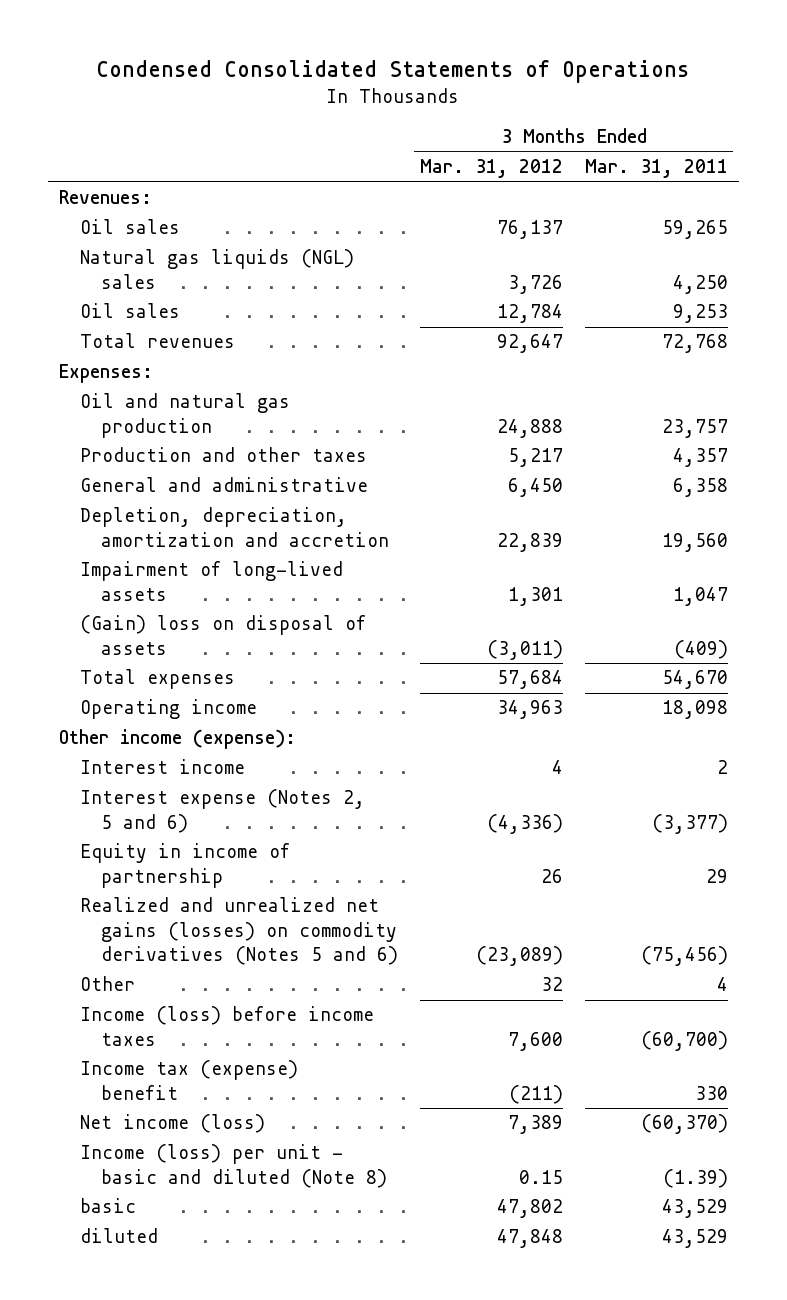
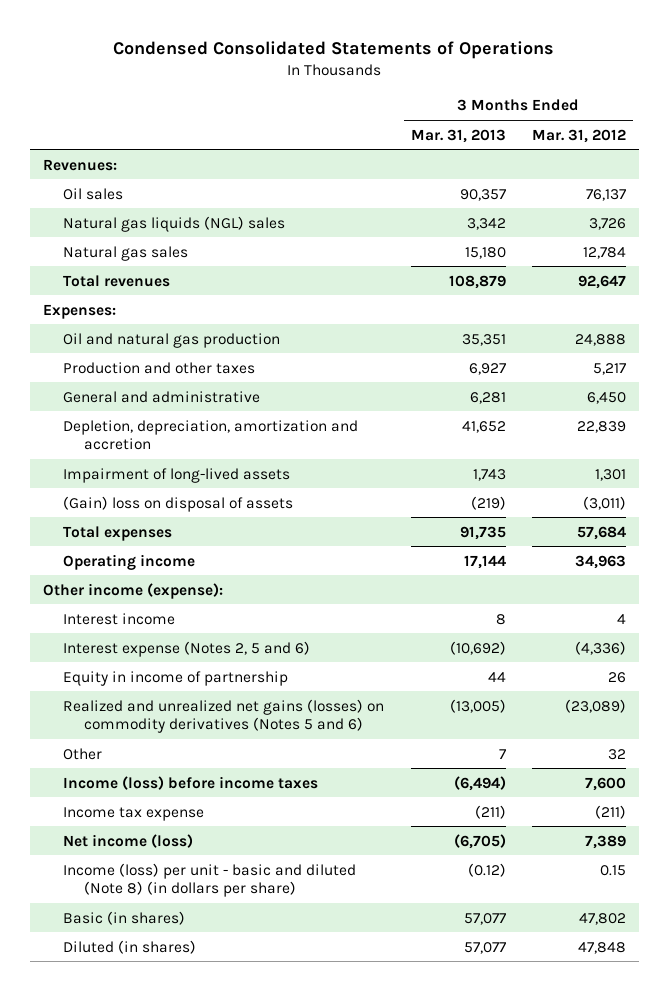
[584,159,728,179] Mar. 31, 2011 -> none
none -> [410,128,506,143] Mar. 31, 2013
[79,303,180,319] Oil sales -> [63,245,189,261] Natural gas sales
[79,1060,298,1100] Income tax (expense) benefit -> [63,806,205,821] Income tax expense
[79,1144,388,1188] Income (loss) per unit - basic and diluted (Note 8) -> [63,862,357,897] Income (loss) per unit - basic and diluted (Note 8) (in dollars per share)
[79,1198,136,1214] basic -> [63,910,186,925] Basic (in shares)
[79,1228,158,1244] diluted -> [63,939,197,954] Diluted (in shares)

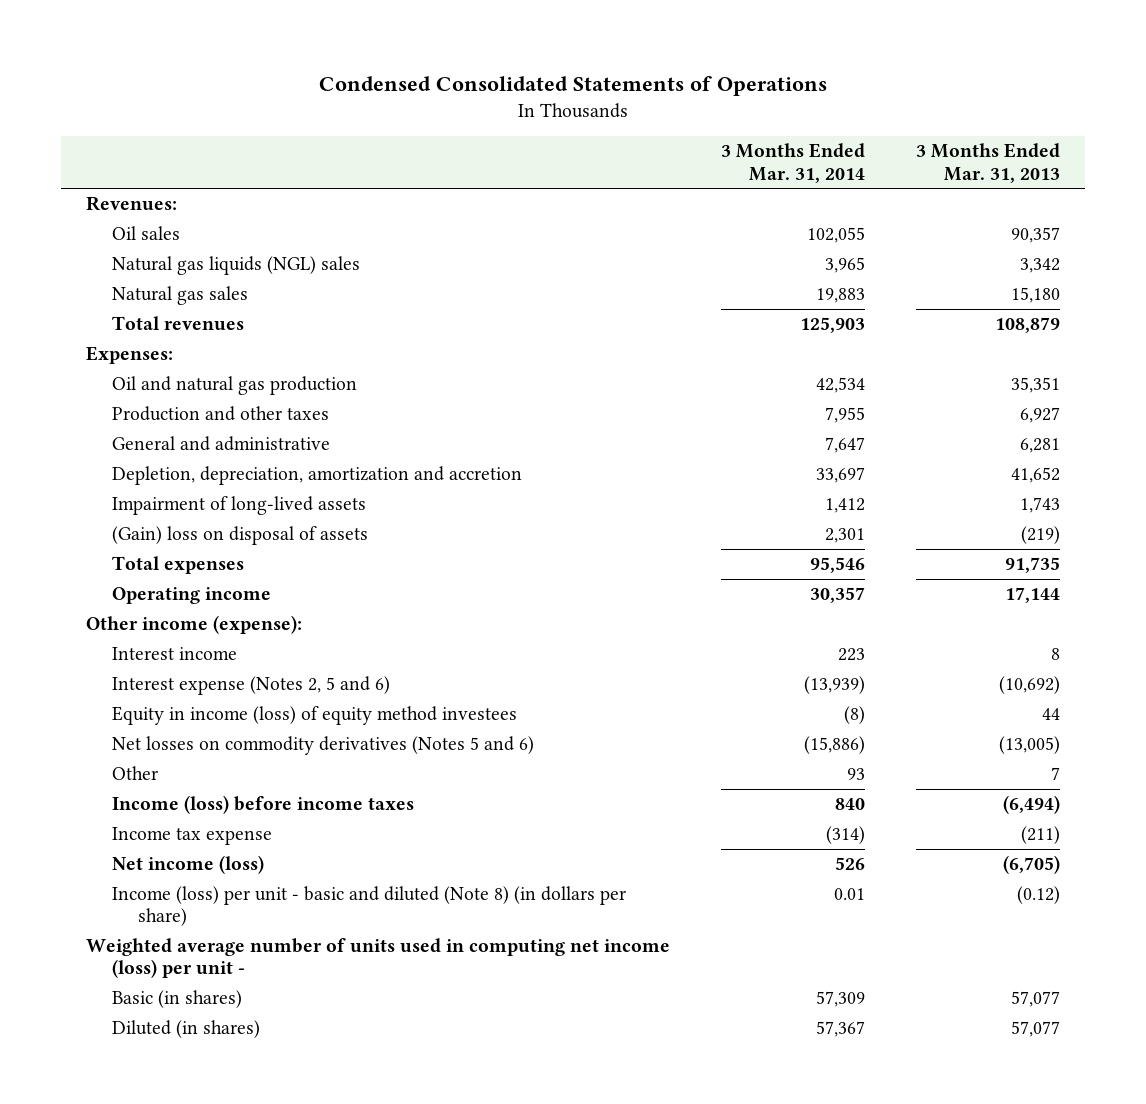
[531,128,626,143] Mar. 31, 2012 -> none
none -> [721,143,866,183] 3 Months Ended Mar. 31, 2014
[63,670,289,686] Equity in income of partnership -> [112,706,518,726] Equity in income (loss) of equity method investees
[63,698,385,733] Realized and unrealized net gains (losses) on commodity derivatives (Notes 5 and 6) -> [112,736,535,756] Net losses on commodity derivatives (Notes 5 and 6)
none -> [86,938,671,979] Weighted average number of units used in computing net income (loss) per unit -

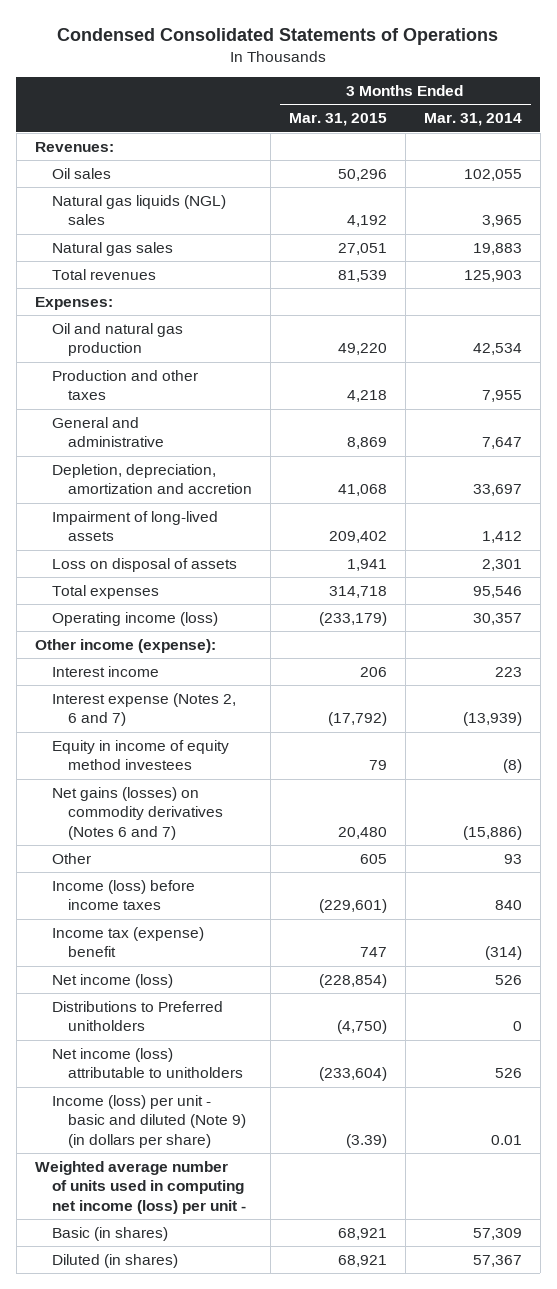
[915,143,1060,183] 3 Months Ended Mar. 31, 2013 -> none
none -> [289,113,388,127] Mar. 31, 2015
[112,526,369,546] (Gain) loss on disposal of assets -> [51,557,237,572] Loss on disposal of assets
[112,587,272,605] Operating income -> [51,611,218,626] Operating income (loss)
[112,676,391,696] Interest expense (Notes 2, 5 and 6) -> [51,692,236,727] Interest expense (Notes 2, 6 and 7)
[112,706,518,726] Equity in income (loss) of equity method investees -> [51,739,229,771] Equity in income of equity method investees
[112,736,535,756] Net losses on commodity derivatives (Notes 5 and 6) -> [51,786,224,841] Net gains (losses) on commodity derivatives (Notes 6 and 7)
[112,827,273,846] Income tax expense -> [51,926,204,958] Income tax (expense) benefit
none -> [51,1000,223,1032] Distributions to Preferred unitholders
none -> [51,1047,244,1079] Net income (loss) attributable to unitholders
[112,886,627,927] Income (loss) per unit - basic and diluted (Note 8) (in dollars per share) -> [51,1094,247,1149] Income (loss) per unit - basic and diluted (Note 9) (in dollars per share)

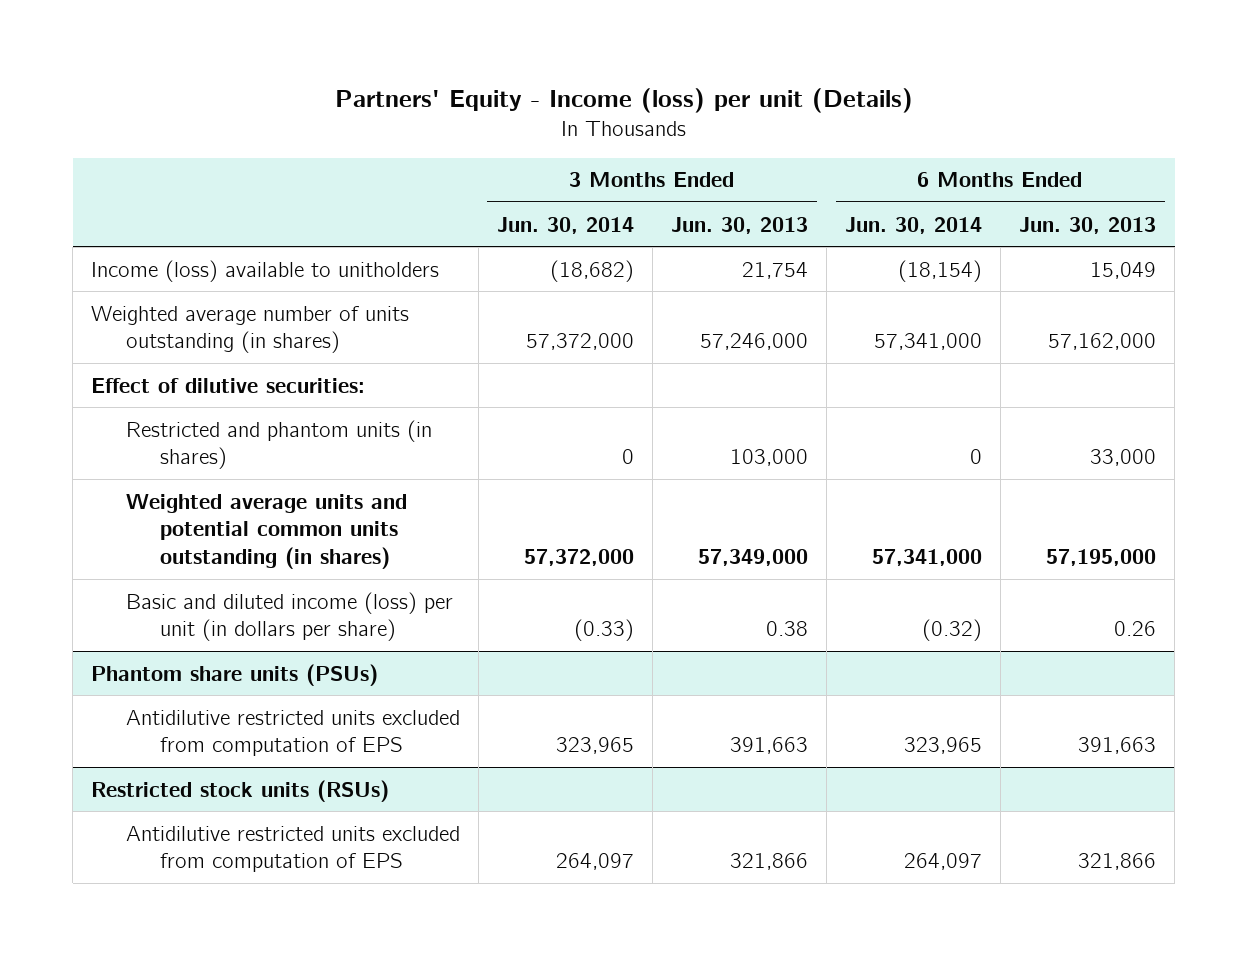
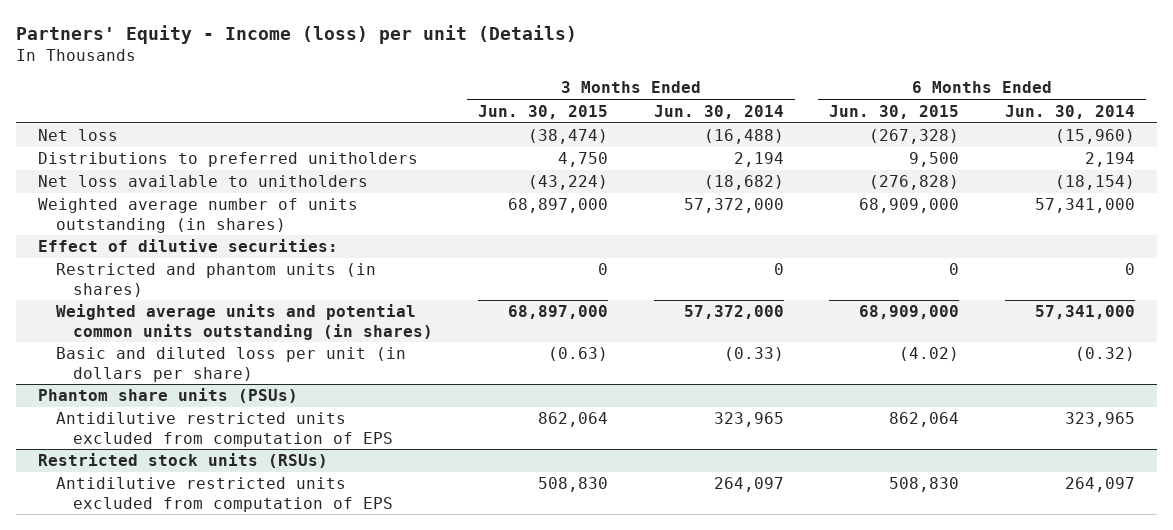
[670,216,808,234] Jun. 30, 2013 -> none
[1019,216,1157,234] Jun. 30, 2013 -> none
none -> [478,104,609,119] Jun. 30, 2015
none -> [829,104,960,119] Jun. 30, 2015
none -> [38,129,119,142] Net loss
none -> [38,152,419,168] Distributions to preferred unitholders
[91,259,440,282] Income (loss) available to unitholders -> [38,175,369,188] Net loss available to unitholders
[125,591,453,642] Basic and diluted income (loss) per unit (in dollars per share) -> [55,347,406,382] Basic and diluted loss per unit (in dollars per share)

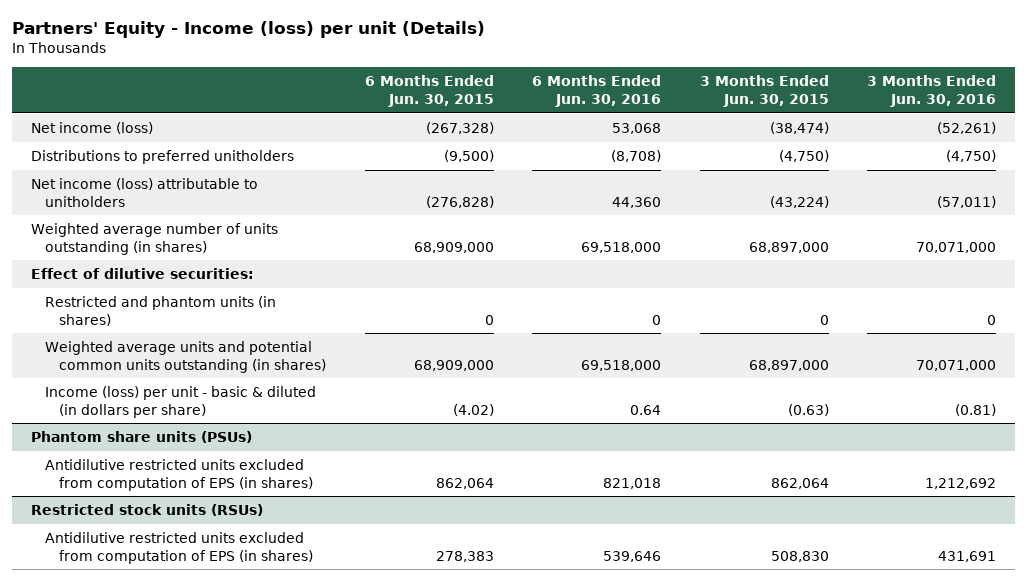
[653,104,784,119] Jun. 30, 2014 -> none
[1004,104,1135,119] Jun. 30, 2014 -> none
none -> [532,75,662,107] 6 Months Ended Jun. 30, 2016
none -> [867,75,997,107] 3 Months Ended Jun. 30, 2016
[38,129,119,142] Net loss -> [31,122,154,135] Net income (loss)
[558,152,609,168] 4,750 -> [778,150,829,163] (4,750)
[909,152,960,168] 9,500 -> [443,150,494,163] (9,500)
[38,175,369,188] Net loss available to unitholders -> [31,178,259,207] Net income (loss) attributable to unitholders
[55,347,406,382] Basic and diluted loss per unit (in dollars per share) -> [45,386,317,418] Income (loss) per unit - basic & diluted (in dollars per share)
[55,412,394,447] Antidilutive restricted units excluded from computation of EPS -> [45,459,314,491] Antidilutive restricted units excluded from computation of EPS (in shares)
[55,477,394,512] Antidilutive restricted units excluded from computation of EPS -> [45,532,314,564] Antidilutive restricted units excluded from computation of EPS (in shares)
[889,477,960,493] 508,830 -> [435,550,494,562] 278,383

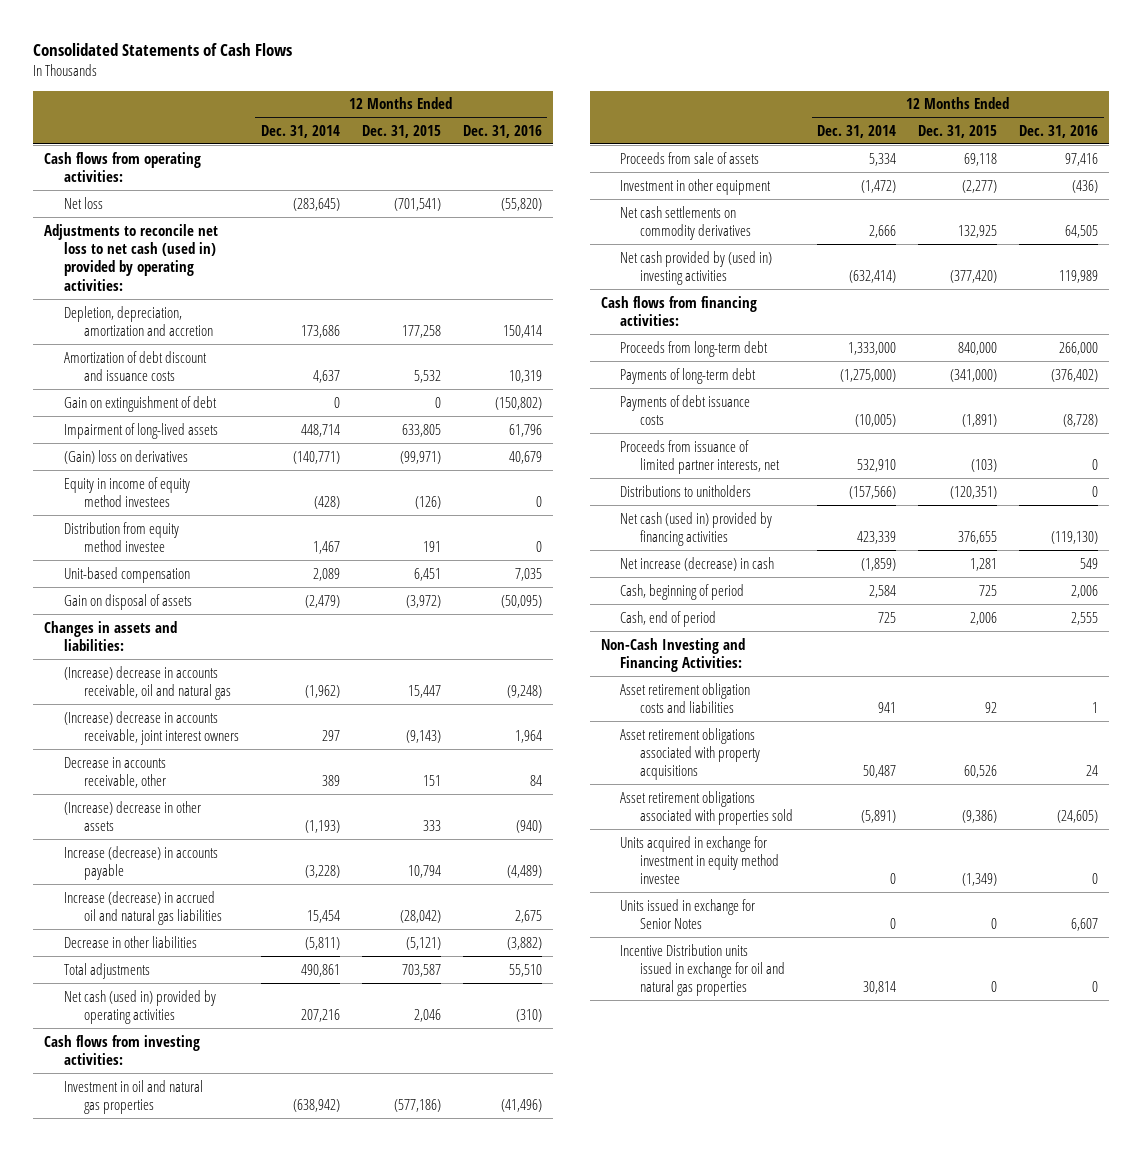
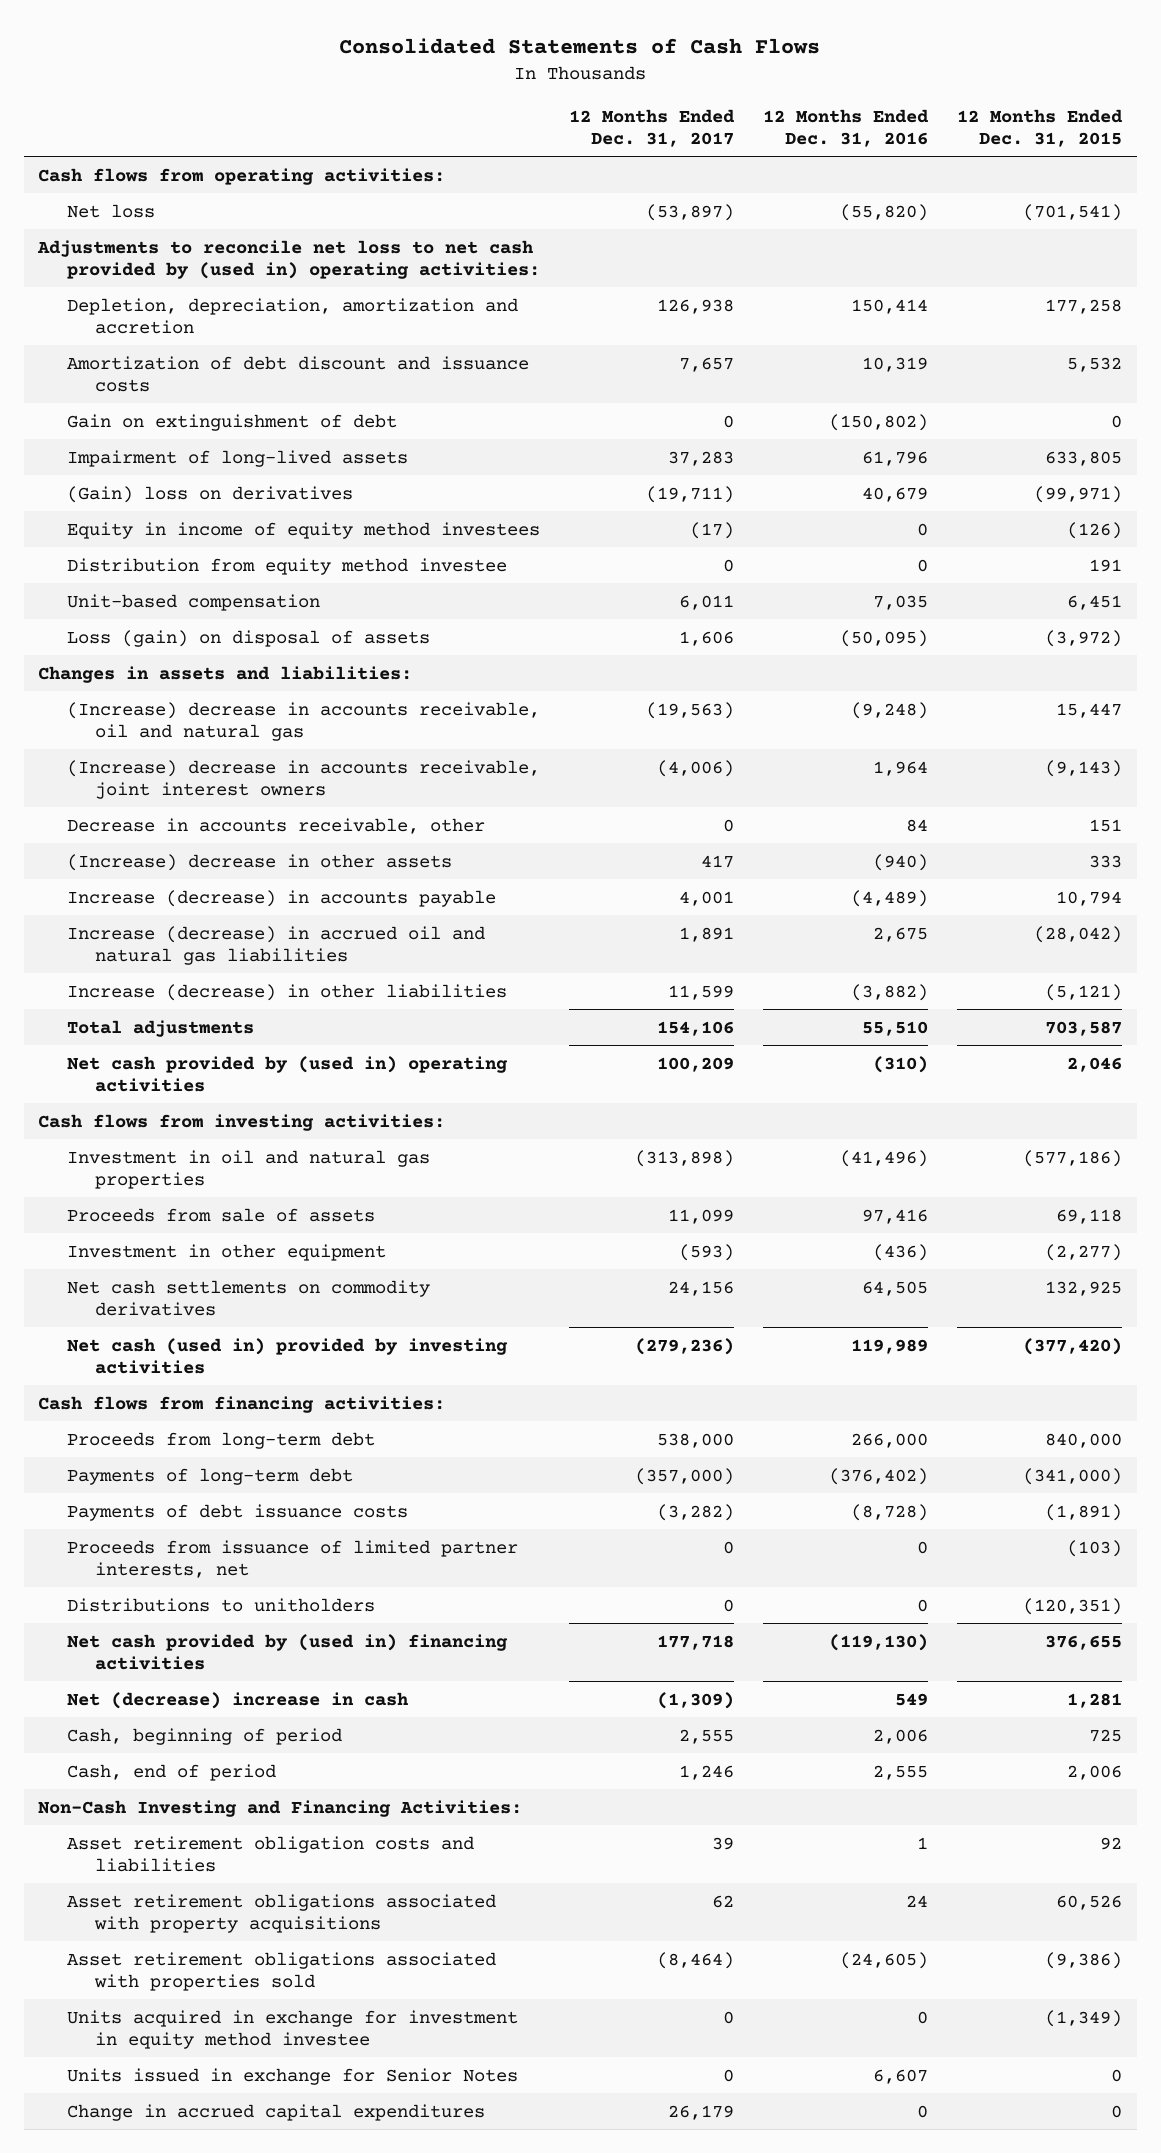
[260,124,340,138] Dec. 31, 2014 -> none
none -> [568,108,735,147] 12 Months Ended Dec. 31, 2017
[44,223,219,291] Adjustments to reconcile net loss to net cash (used in) provided by operating activities: -> [37,239,540,279] Adjustments to reconcile net loss to net cash provided by (used in) operating activities:
[63,593,192,610] Gain on disposal of assets -> [66,629,430,647] Loss (gain) on disposal of assets
[63,935,197,948] Decrease in other liabilities -> [66,983,507,1001] Increase (decrease) in other liabilities
[63,989,216,1024] Net cash (used in) provided by operating activities -> [66,1055,508,1092] Net cash provided by (used in) operating activities
[620,250,773,285] Net cash provided by (used in) investing activities -> [66,1337,508,1374] Net cash (used in) provided by investing activities
[620,511,773,546] Net cash (used in) provided by financing activities -> [66,1633,508,1670] Net cash provided by (used in) financing activities
[620,556,775,571] Net increase (decrease) in cash -> [66,1691,409,1709] Net (decrease) increase in cash
[620,943,786,997] Incentive Distribution units issued in exchange for oil and natural gas properties -> none
none -> [66,2103,485,2121] Change in accrued capital expenditures

